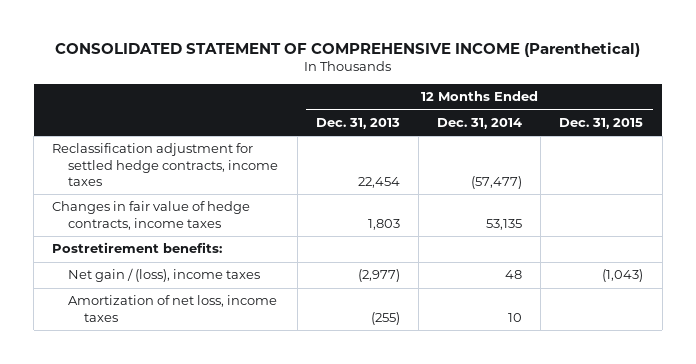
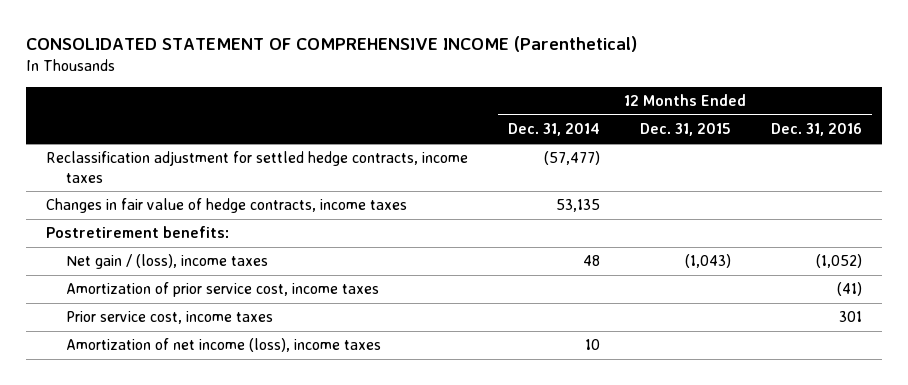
[315,118,400,130] Dec. 31, 2013 -> none
none -> [770,123,862,137] Dec. 31, 2016
none -> [65,282,379,298] Amortization of prior service cost, income taxes
none -> [65,311,273,325] Prior service cost, income taxes
[68,295,278,322] Amortization of net loss, income taxes -> [65,338,381,353] Amortization of net income (loss), income taxes

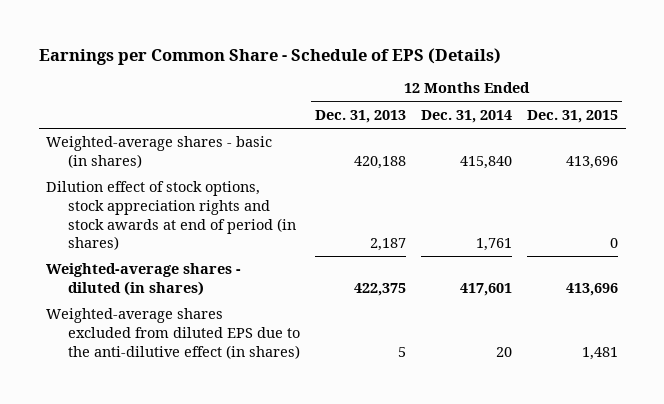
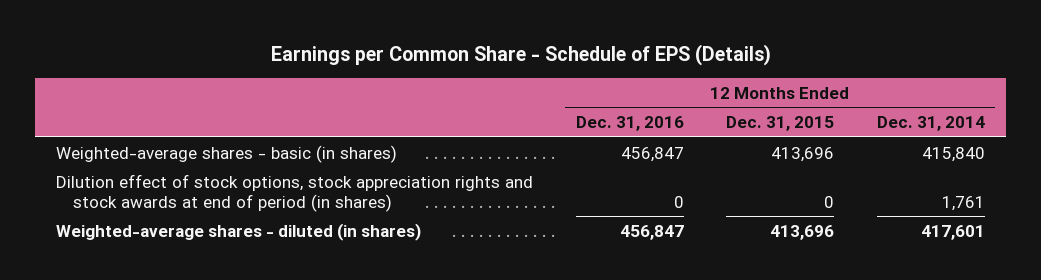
[314,110,406,124] Dec. 31, 2013 -> none
none -> [575,116,684,132] Dec. 31, 2016
[46,308,300,359] Weighted-average shares excluded from diluted EPS due to the anti-dilutive effect (in shares) -> none

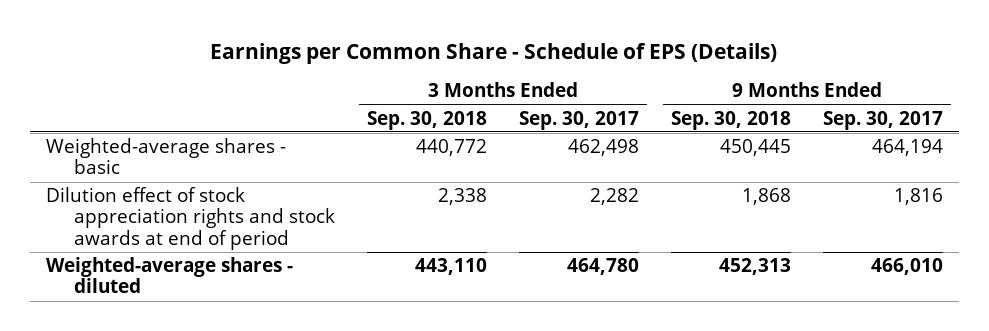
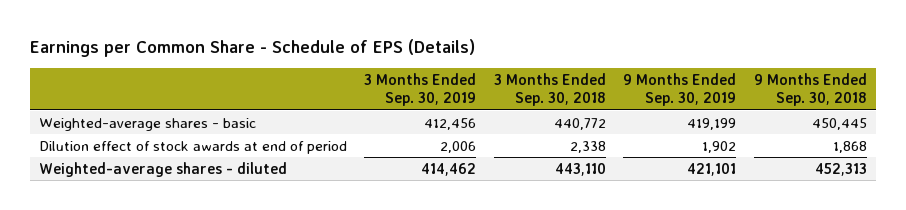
[518,110,639,130] Sep. 30, 2017 -> none
[822,110,943,130] Sep. 30, 2017 -> none
none -> [364,72,477,107] 3 Months Ended Sep. 30, 2019
none -> [623,72,737,107] 9 Months Ended Sep. 30, 2019
[46,187,335,250] Dilution effect of stock appreciation rights and stock awards at end of period -> [38,140,347,154] Dilution effect of stock awards at end of period

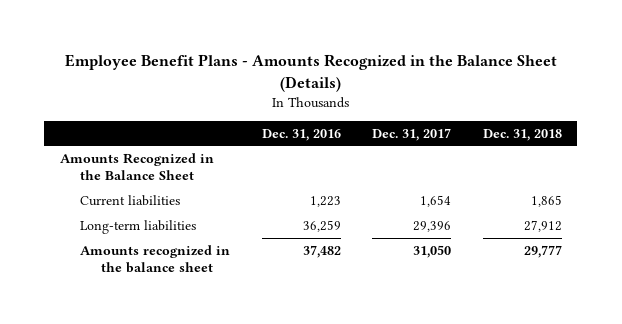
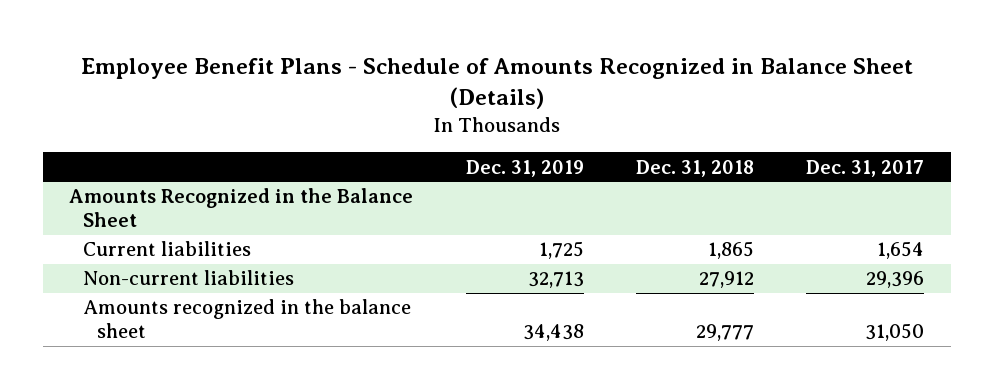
[64,54,557,92] Employee Benefit Plans - Amounts Recognized in the Balance Sheet (Details) -> [80,58,913,110] Employee Benefit Plans - Schedule of Amounts Recognized in Balance Sheet (Details)
[261,128,341,141] Dec. 31, 2016 -> none
none -> [465,159,584,177] Dec. 31, 2019
[80,219,197,234] Long-term liabilities -> [83,270,295,286] Non-current liabilities

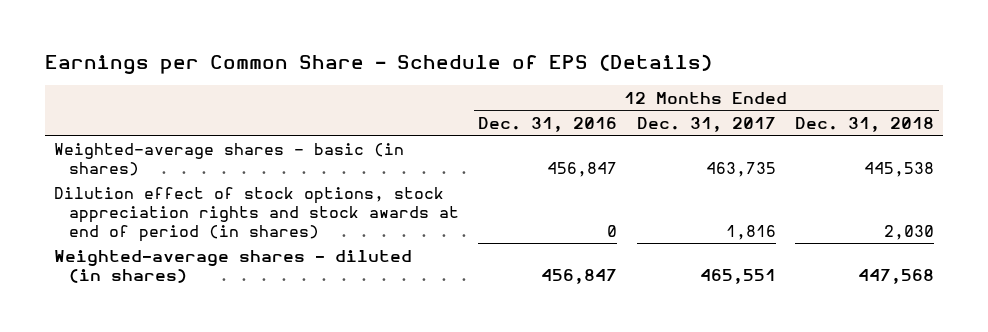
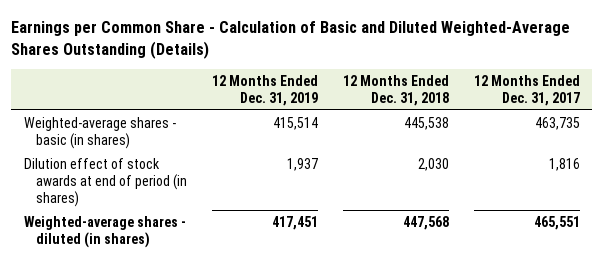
[44,54,712,75] Earnings per Common Share - Schedule of EPS (Details) -> [11,21,571,60] Earnings per Common Share - Calculation of Basic and Diluted Weighted-Average Shares Outstanding (Details)
[478,116,618,132] Dec. 31, 2016 -> none
none -> [211,74,318,106] 12 Months Ended Dec. 31, 2019
[54,186,460,243] Dilution effect of stock options, stock appreciation rights and stock awards at end of period (in shares) -> [23,157,188,208] Dilution effect of stock awards at end of period (in shares)

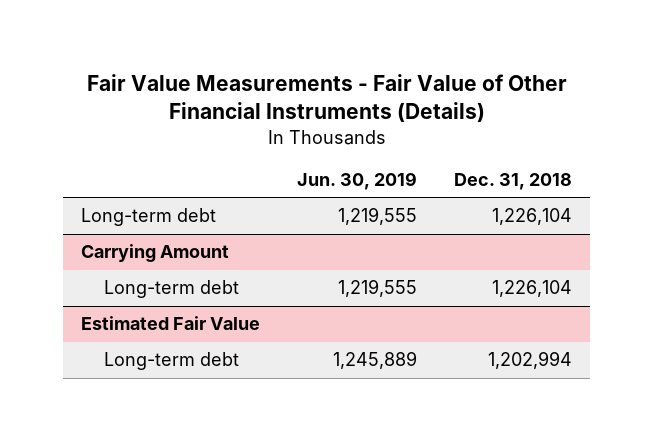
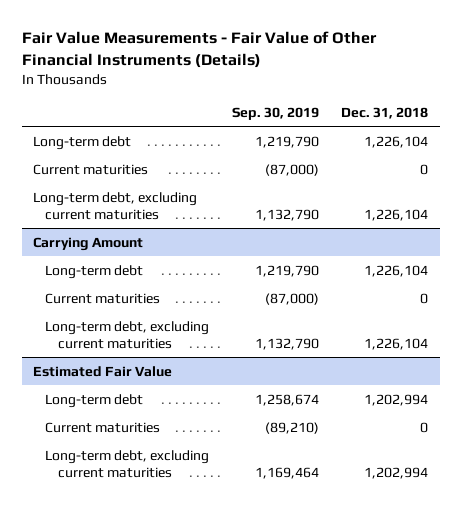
[297,172,418,191] Jun. 30, 2019 -> none
none -> [231,106,319,120] Sep. 30, 2019
none -> [33,163,149,175] Current maturities
none -> [33,191,198,220] Long-term debt, excluding current maturities
none -> [45,292,161,304] Current maturities
none -> [45,320,210,349] Long-term debt, excluding current maturities
none -> [45,421,161,433] Current maturities
none -> [45,449,210,478] Long-term debt, excluding current maturities

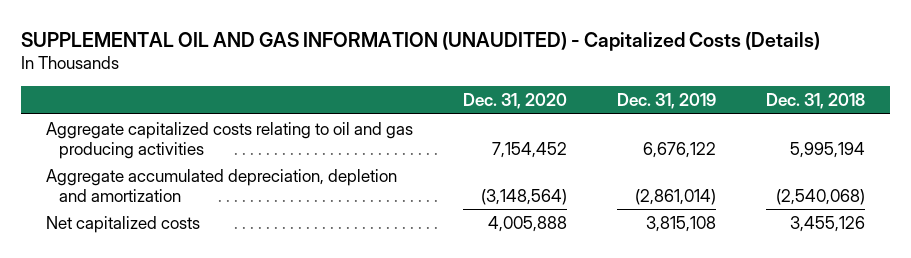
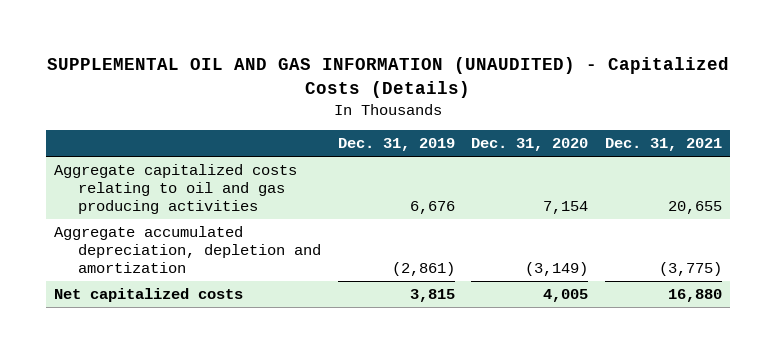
[766,93,866,110] Dec. 31, 2018 -> none
none -> [604,138,722,152] Dec. 31, 2021
[491,141,567,158] 7,154,452 -> [543,201,589,215] 7,154
[643,141,717,158] 6,676,122 -> [409,201,455,215] 6,676
[480,188,567,205] (3,148,564) -> [525,262,589,277] (3,149)
[635,188,717,205] (2,861,014) -> [391,262,455,277] (2,861)
[487,215,567,232] 4,005,888 -> [543,289,589,303] 4,005
[646,215,717,232] 3,815,108 -> [409,289,455,303] 3,815

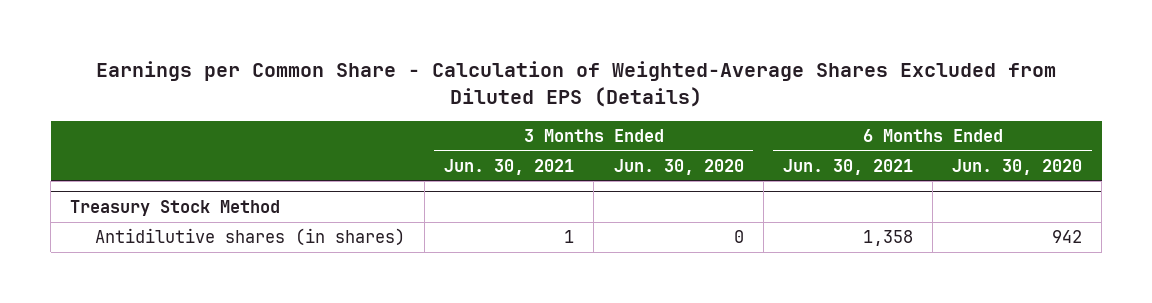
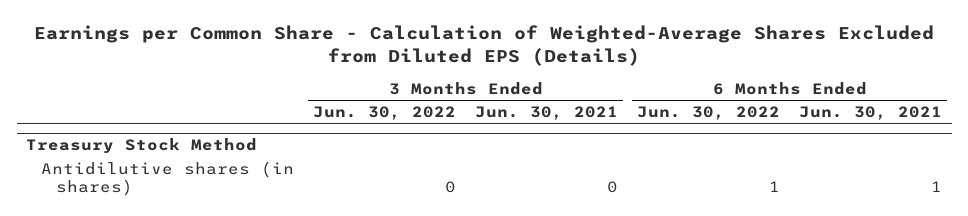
[613,158,744,175] Jun. 30, 2020 -> none
[952,158,1083,175] Jun. 30, 2020 -> none
none -> [312,106,456,121] Jun. 30, 2022
none -> [637,106,781,121] Jun. 30, 2022
[564,230,575,244] 1 -> [607,181,619,194] 0
[862,230,913,247] 1,358 -> [931,181,943,193] 1

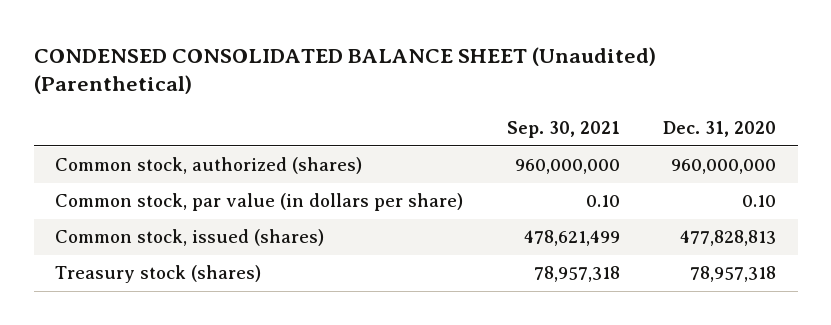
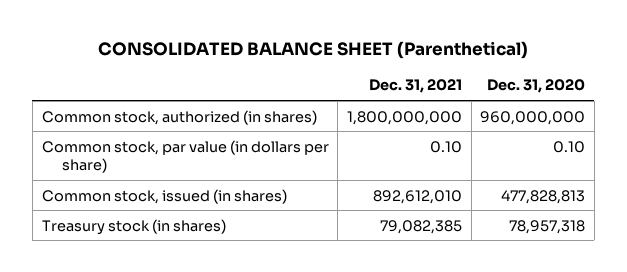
[33,46,656,95] CONDENSED CONSOLIDATED BALANCE SHEET (Unaudited) (Parenthetical) -> [98,41,529,60] CONSOLIDATED BALANCE SHEET (Parenthetical)
[506,121,620,139] Sep. 30, 2021 -> none
none -> [368,79,462,94] Dec. 31, 2021
[55,157,363,175] Common stock, authorized (shares) -> [41,109,317,125] Common stock, authorized (in shares)
[55,229,325,247] Common stock, issued (shares) -> [41,188,287,204] Common stock, issued (in shares)
[55,265,262,284] Treasury stock (shares) -> [41,218,226,235] Treasury stock (in shares)

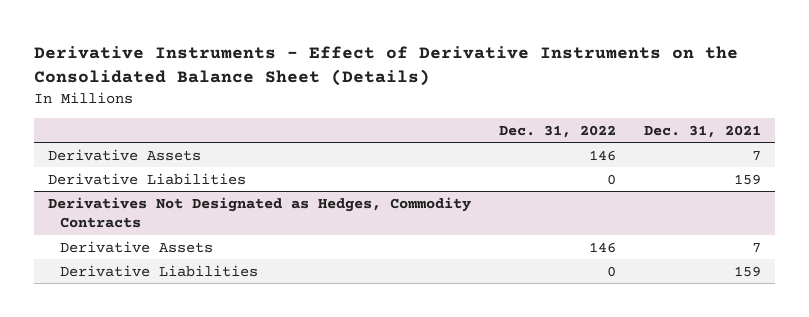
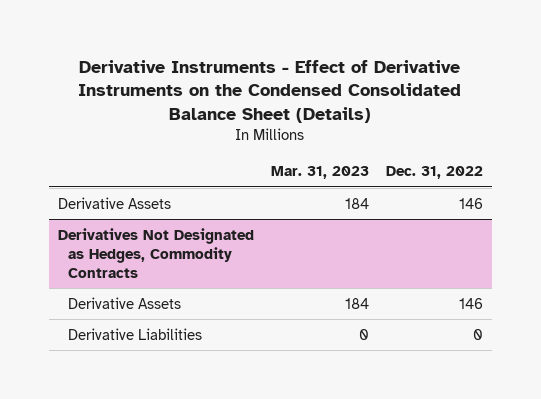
[33,45,738,86] Derivative Instruments - Effect of Derivative Instruments on the Consolidated Balance Sheet (Details) -> [78,59,462,123] Derivative Instruments - Effect of Derivative Instruments on the Condensed Consolidated Balance Sheet (Details)
[644,124,762,138] Dec. 31, 2021 -> none
none -> [270,166,369,180] Mar. 31, 2023
[47,172,246,185] Derivative Liabilities -> none

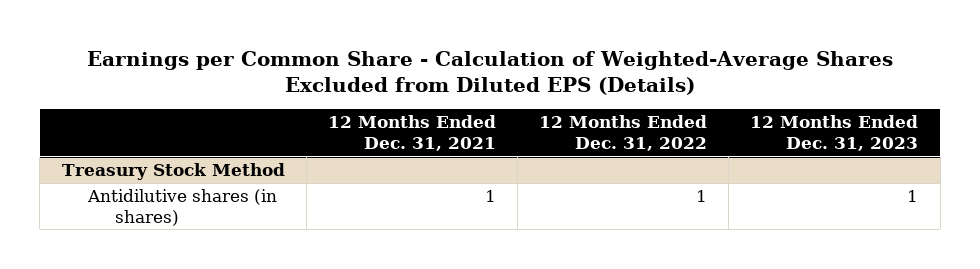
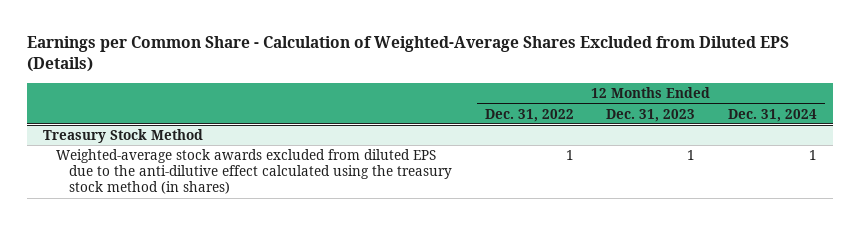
[327,115,496,152] 12 Months Ended Dec. 31, 2021 -> none
none -> [727,108,817,122] Dec. 31, 2024
[87,189,278,226] Antidilutive shares (in shares) -> [56,149,453,195] Weighted-average stock awards excluded from diluted EPS due to the anti-dilutive effect calculated using the treasury stock method (in shares)

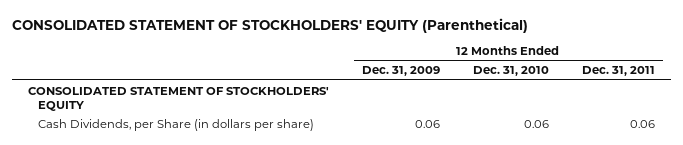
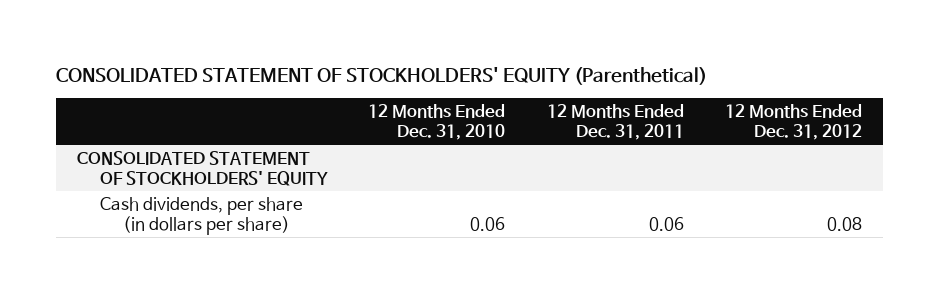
[362,66,441,77] Dec. 31, 2009 -> none
none -> [725,104,863,141] 12 Months Ended Dec. 31, 2012
[38,118,315,131] Cash Dividends, per Share (in dollars per share) -> [99,196,303,236] Cash dividends, per share (in dollars per share)

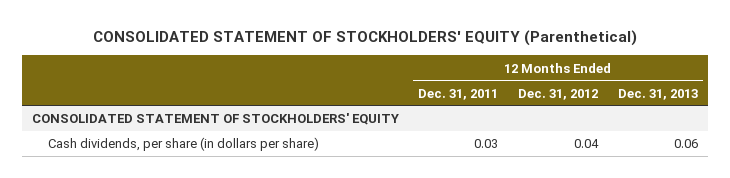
[368,104,506,141] 12 Months Ended Dec. 31, 2010 -> none
none -> [618,88,699,100] Dec. 31, 2013
[648,217,684,232] 0.06 -> [474,139,499,149] 0.03
[827,217,863,232] 0.08 -> [574,139,600,149] 0.04

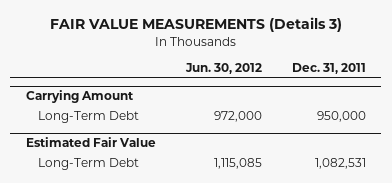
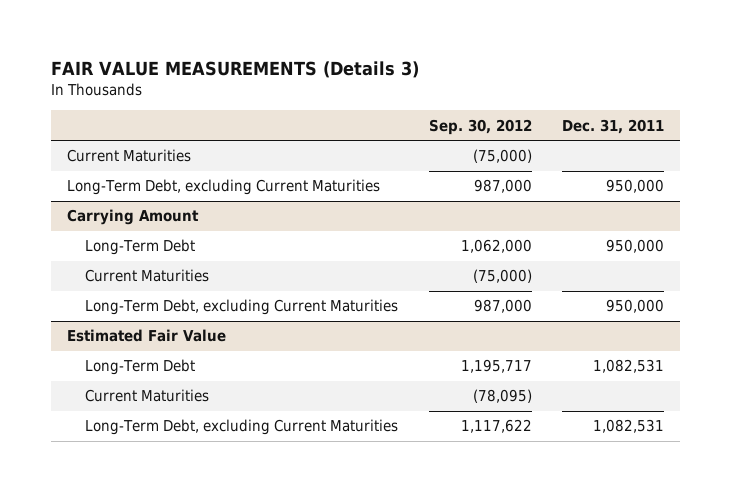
[184,62,262,74] Jun. 30, 2012 -> none
none -> [428,118,532,135] Sep. 30, 2012
none -> [66,149,191,163] Current Maturities
none -> [66,179,380,196] Long-Term Debt, excluding Current Maturities
none -> [85,269,210,283] Current Maturities
none -> [85,299,399,316] Long-Term Debt, excluding Current Maturities
none -> [85,389,210,403] Current Maturities
none -> [85,419,399,436] Long-Term Debt, excluding Current Maturities

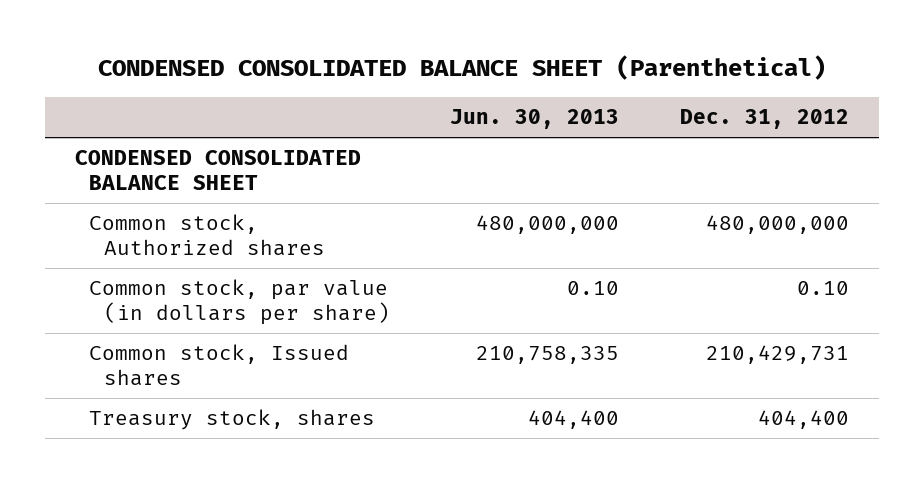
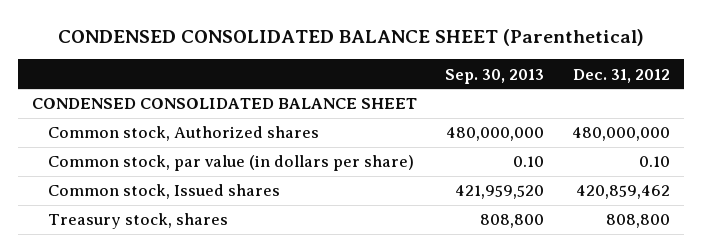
[450,109,620,130] Jun. 30, 2013 -> none
none -> [445,68,545,84] Sep. 30, 2013
[705,345,849,365] 210,429,731 -> [576,185,671,200] 420,859,462
[757,410,849,430] 404,400 -> [606,214,671,229] 808,800

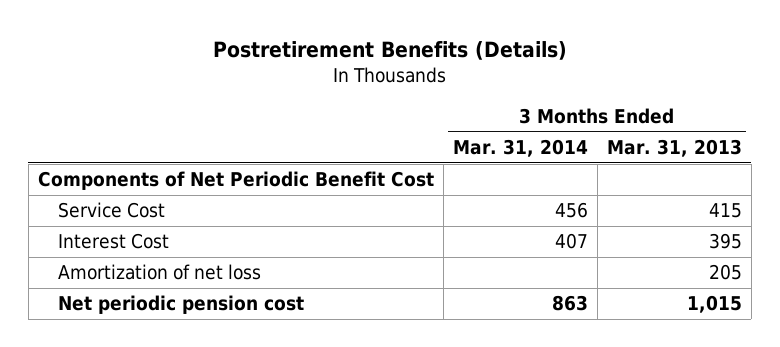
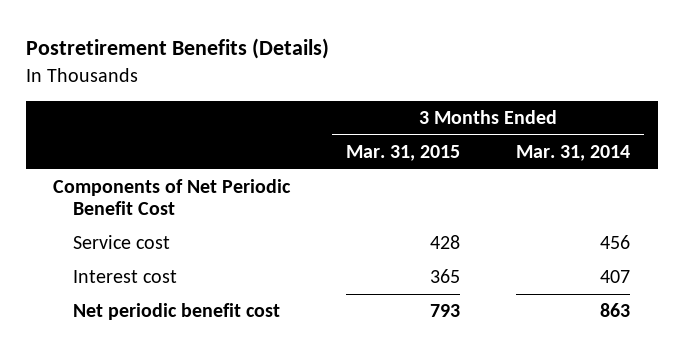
[606,138,742,157] Mar. 31, 2013 -> none
none -> [346,144,461,161] Mar. 31, 2015
[58,264,262,281] Amortization of net loss -> none
[58,202,166,219] Service Cost -> [72,235,170,250] Service cost
[58,233,170,250] Interest Cost -> [72,270,177,284] Interest cost
[58,295,305,315] Net periodic pension cost -> [72,303,280,321] Net periodic benefit cost

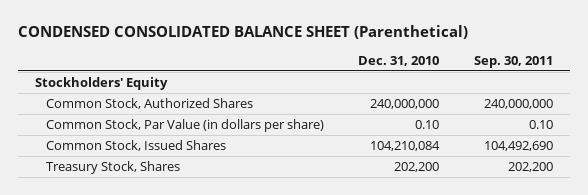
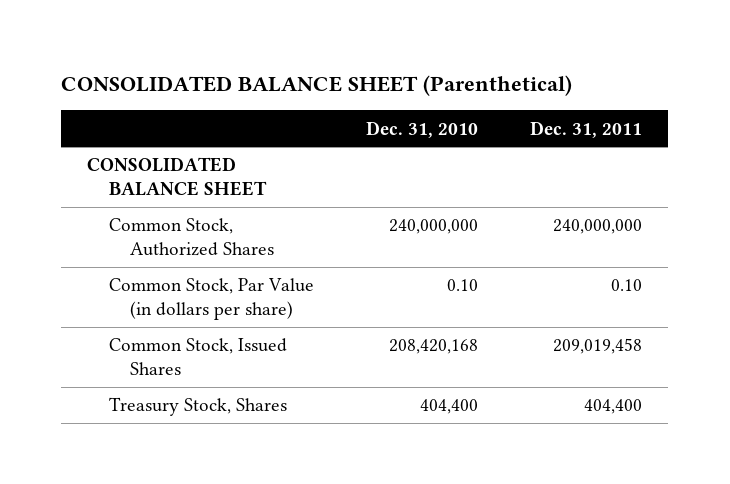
[17,25,468,40] CONDENSED CONSOLIDATED BALANCE SHEET (Parenthetical) -> [61,75,573,97] CONSOLIDATED BALANCE SHEET (Parenthetical)
[473,55,553,68] Sep. 30, 2011 -> none
none -> [530,120,643,138] Dec. 31, 2011
[34,76,168,90] Stockholders' Equity -> none
none -> [87,157,267,196] CONSOLIDATED BALANCE SHEET
[370,140,441,151] 104,210,084 -> [388,339,478,355] 208,420,168
[394,161,440,172] 202,200 -> [419,399,478,415] 404,400

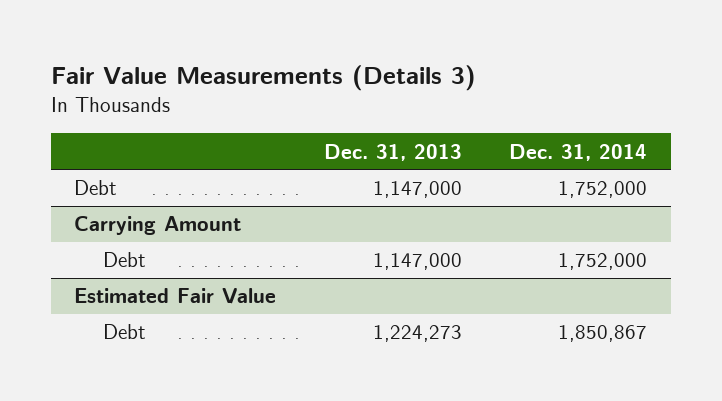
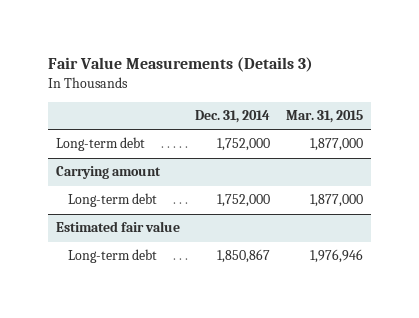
[323,143,462,161] Dec. 31, 2013 -> none
none -> [286,110,364,124] Mar. 31, 2015
[74,180,118,196] Debt -> [55,137,145,152] Long-term debt
[74,216,242,236] Carrying Amount -> [55,166,161,180] Carrying amount
[102,252,146,268] Debt -> [67,193,157,208] Long-term debt
[74,288,277,305] Estimated Fair Value -> [55,221,180,233] Estimated fair value
[102,324,146,340] Debt -> [67,249,157,264] Long-term debt

